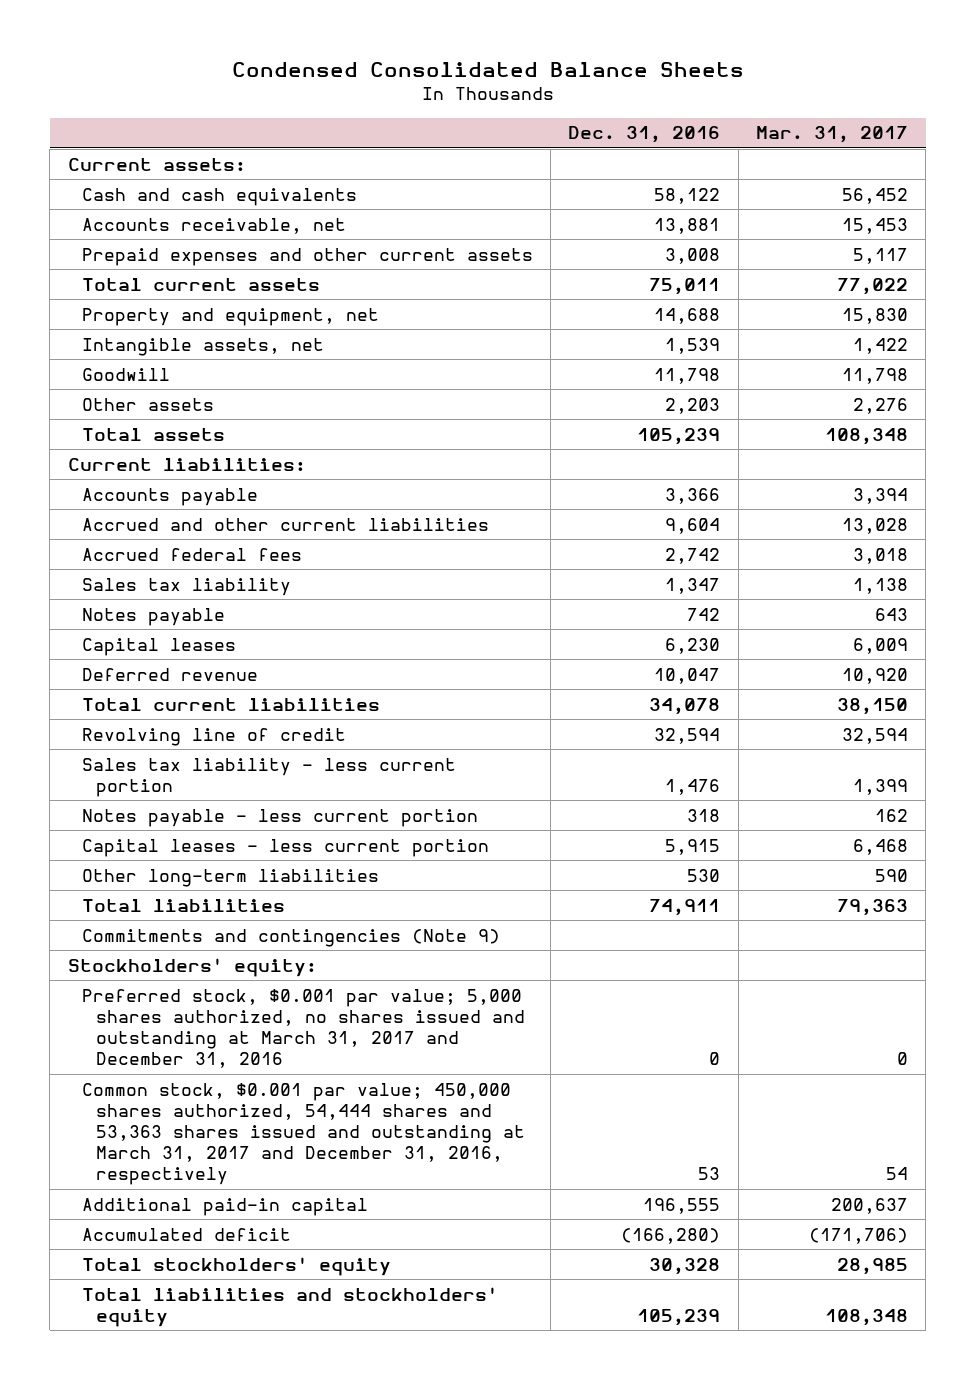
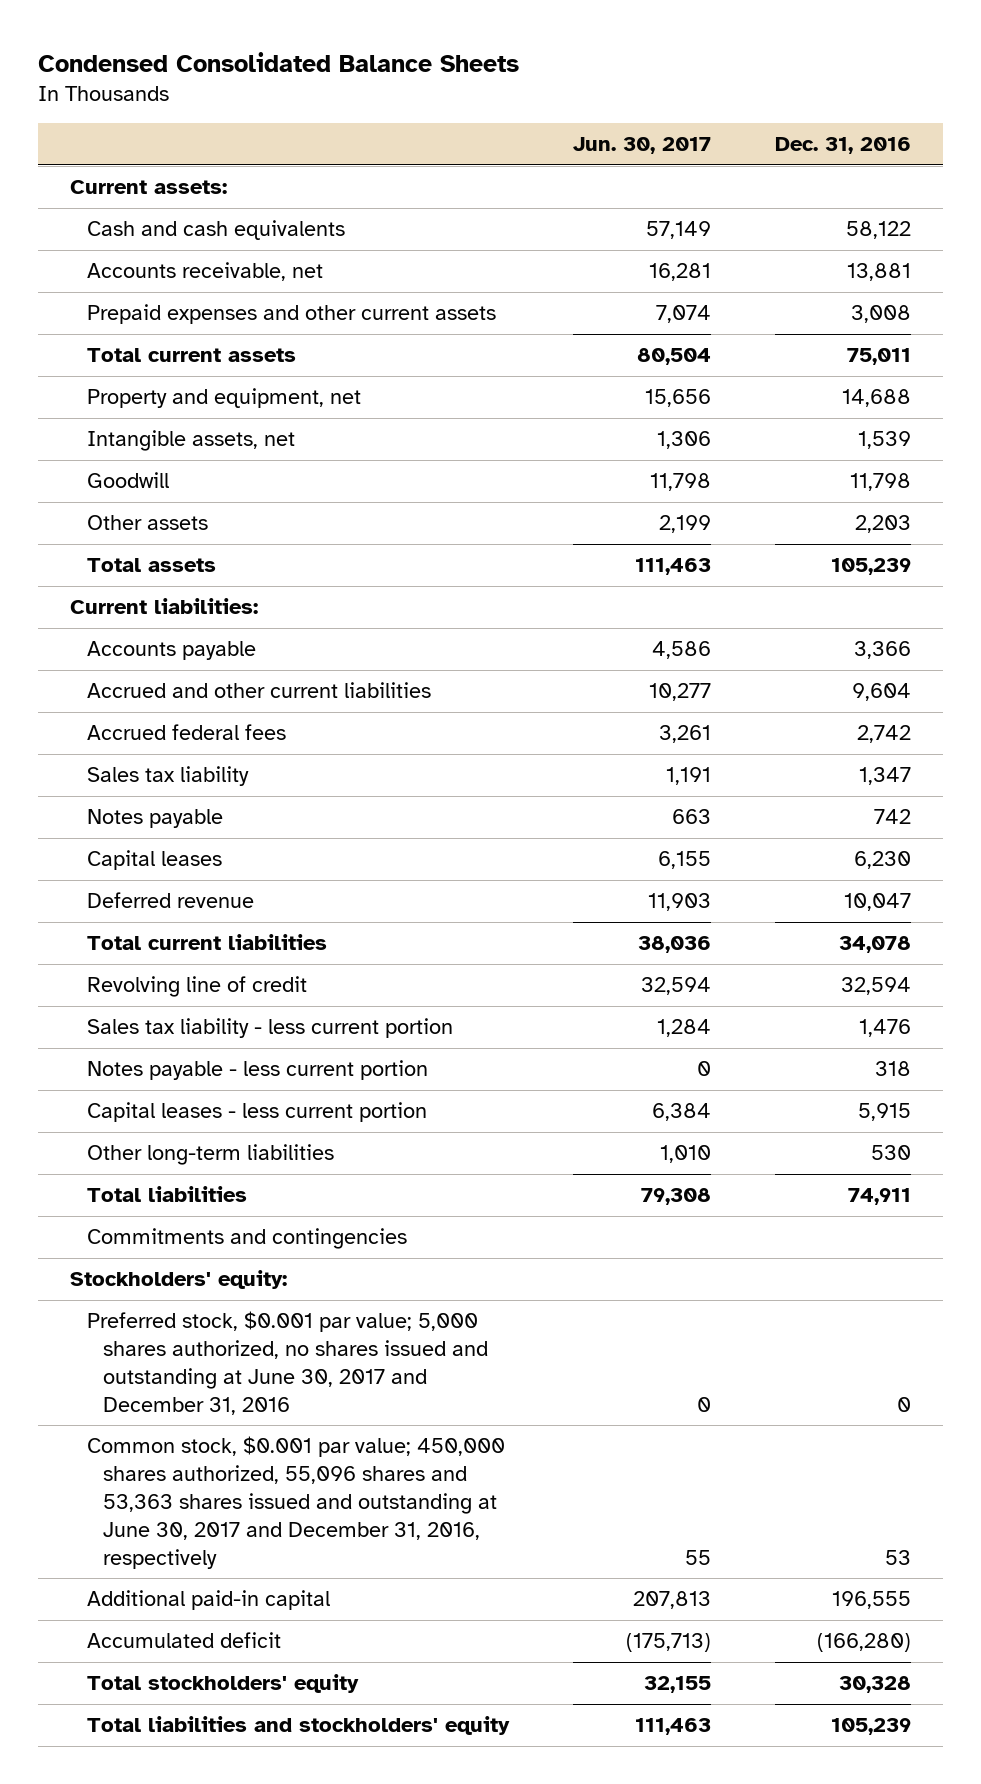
[755,126,908,144] Mar. 31, 2017 -> none
none -> [572,136,711,154] Jun. 30, 2017
[81,928,500,947] Commitments and contingencies (Note 9) -> [86,1228,407,1250] Commitments and contingencies
[81,988,526,1069] Preferred stock, $0.001 par value; 5,000 shares authorized, no shares issued and outstanding at March 31, 2017 and December 31, 2016 -> [86,1311,489,1415] Preferred stock, $0.001 par value; 5,000 shares authorized, no shares issued and outstanding at June 30, 2017 and December 31, 2016
[81,1082,526,1186] Common stock, $0.001 par value; 450,000 shares authorized, 54,444 shares and 53,363 shares issued and outstanding at March 31, 2017 and December 31, 2016, respectively -> [86,1436,505,1569] Common stock, $0.001 par value; 450,000 shares authorized, 55,096 shares and 53,363 shares issued and outstanding at June 30, 2017 and December 31, 2016, respectively

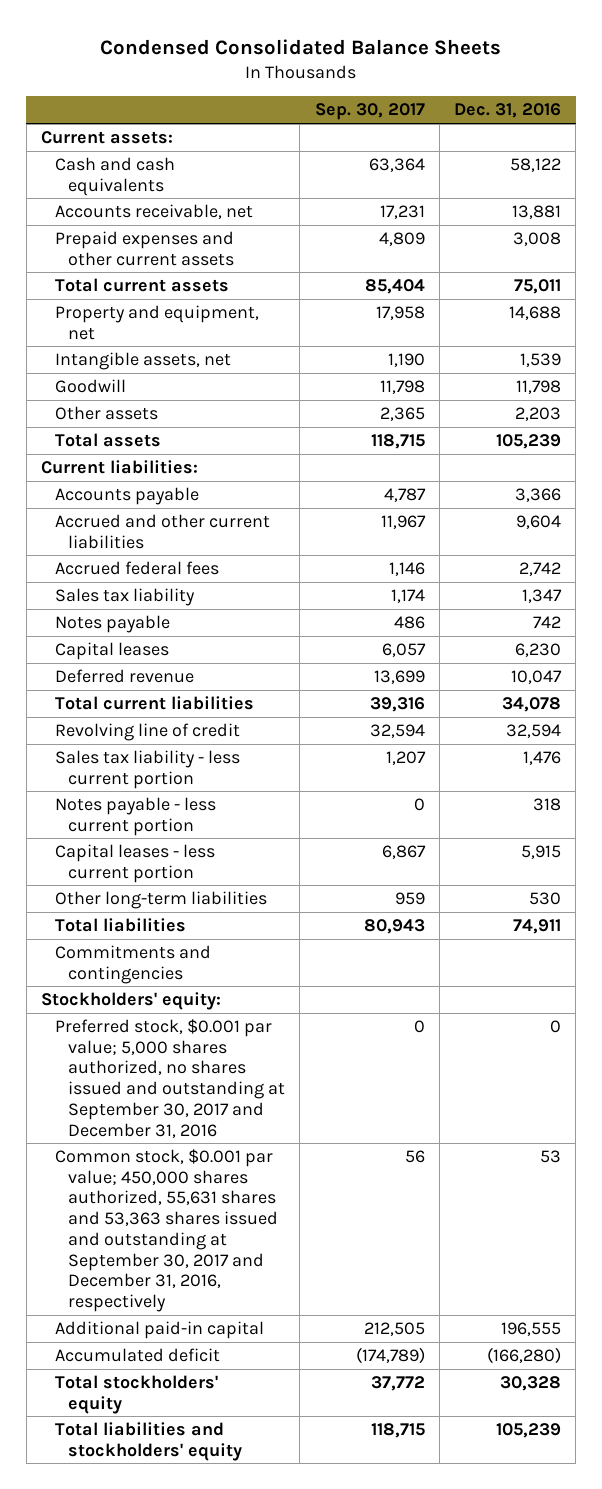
[572,136,711,154] Jun. 30, 2017 -> none
none -> [314,103,425,121] Sep. 30, 2017
[86,1311,489,1415] Preferred stock, $0.001 par value; 5,000 shares authorized, no shares issued and outstanding at June 30, 2017 and December 31, 2016 -> [54,1019,286,1138] Preferred stock, $0.001 par value; 5,000 shares authorized, no shares issued and outstanding at September 30, 2017 and December 31, 2016
[86,1436,505,1569] Common stock, $0.001 par value; 450,000 shares authorized, 55,096 shares and 53,363 shares issued and outstanding at June 30, 2017 and December 31, 2016, respectively -> [54,1149,279,1312] Common stock, $0.001 par value; 450,000 shares authorized, 55,631 shares and 53,363 shares issued and outstanding at September 30, 2017 and December 31, 2016, respectively

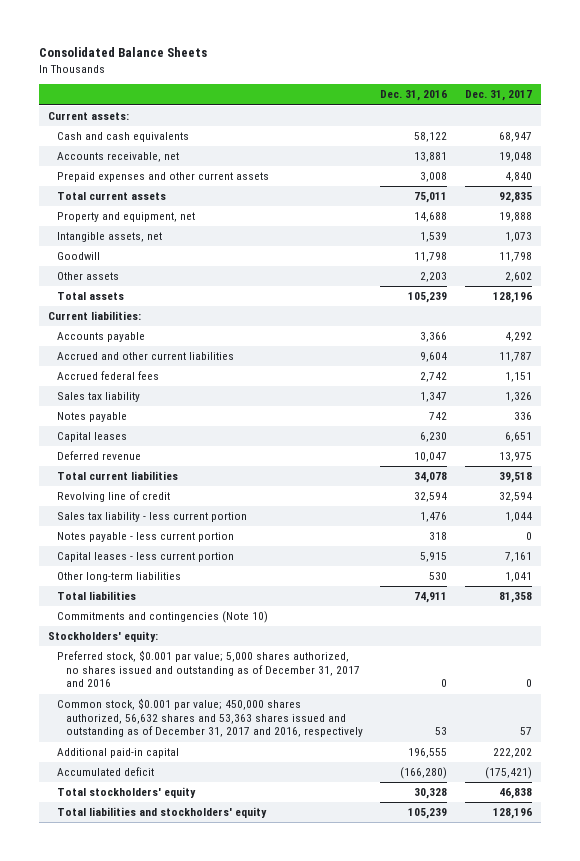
[100,39,502,56] Condensed Consolidated Balance Sheets -> [39,47,208,58] Consolidated Balance Sheets
[314,103,425,121] Sep. 30, 2017 -> none
none -> [464,90,532,102] Dec. 31, 2017
[54,945,211,984] Commitments and contingencies -> [56,611,268,624] Commitments and contingencies (Note 10)
[54,1019,286,1138] Preferred stock, $0.001 par value; 5,000 shares authorized, no shares issued and outstanding at September 30, 2017 and December 31, 2016 -> [56,650,360,688] Preferred stock, $0.001 par value; 5,000 shares authorized, no shares issued and outstanding as of December 31, 2017 and 2016
[54,1149,279,1312] Common stock, $0.001 par value; 450,000 shares authorized, 55,631 shares and 53,363 shares issued and outstanding at September 30, 2017 and December 31, 2016, respectively -> [56,698,363,738] Common stock, $0.001 par value; 450,000 shares authorized, 56,632 shares and 53,363 shares issued and outstanding as of December 31, 2017 and 2016, respectively

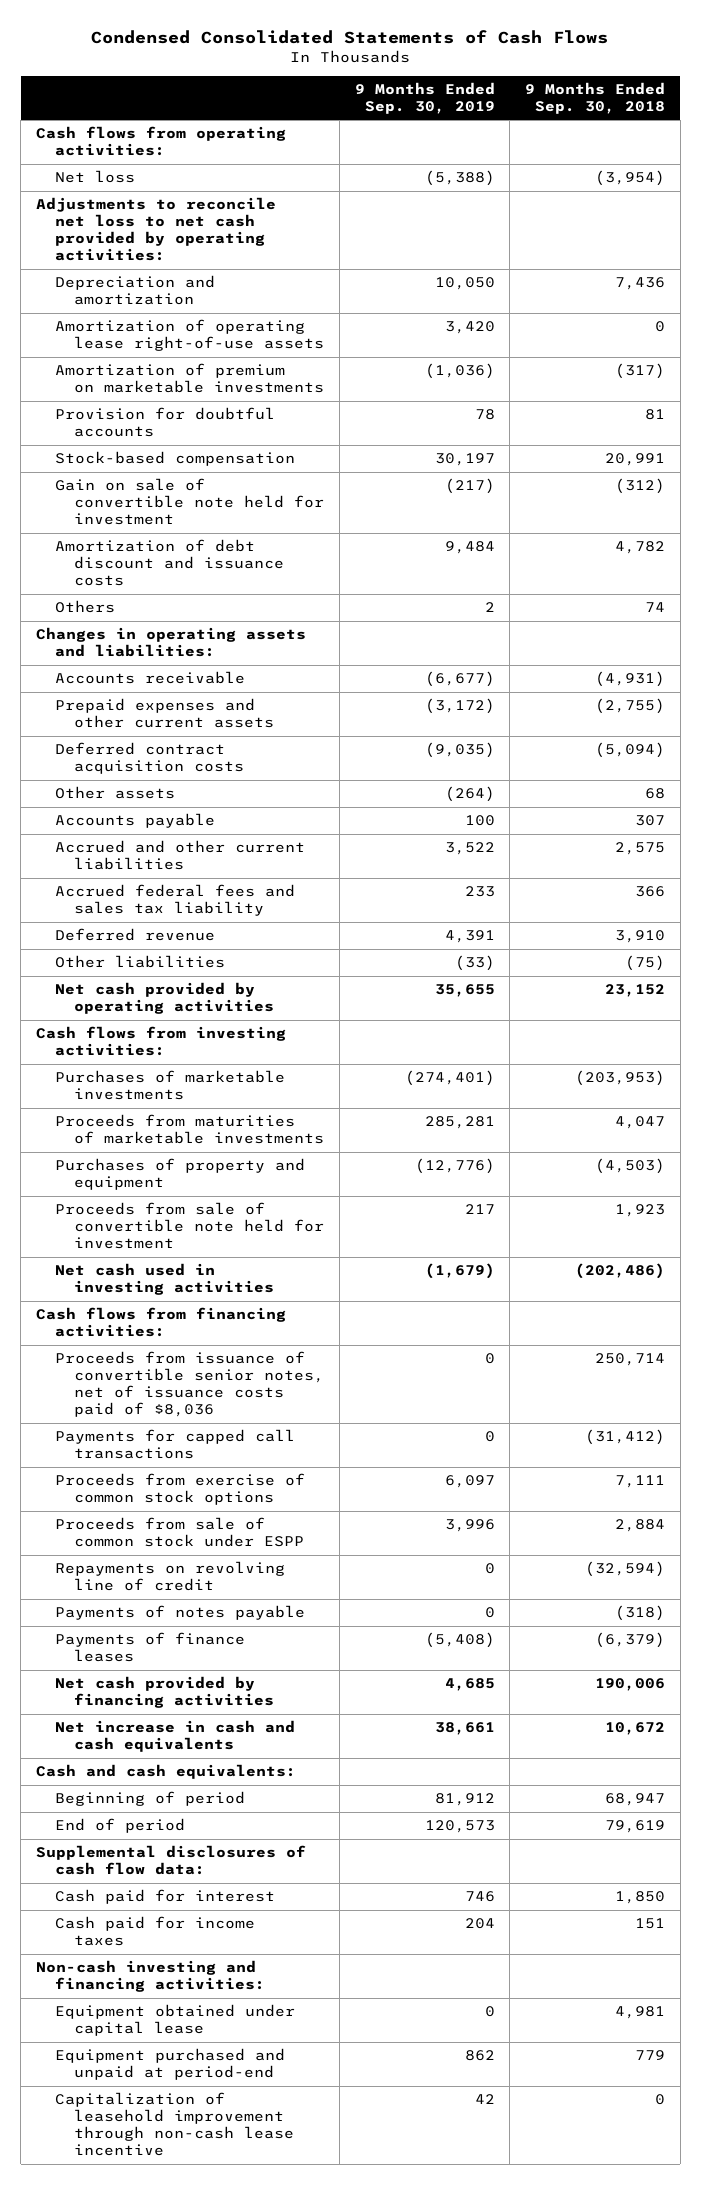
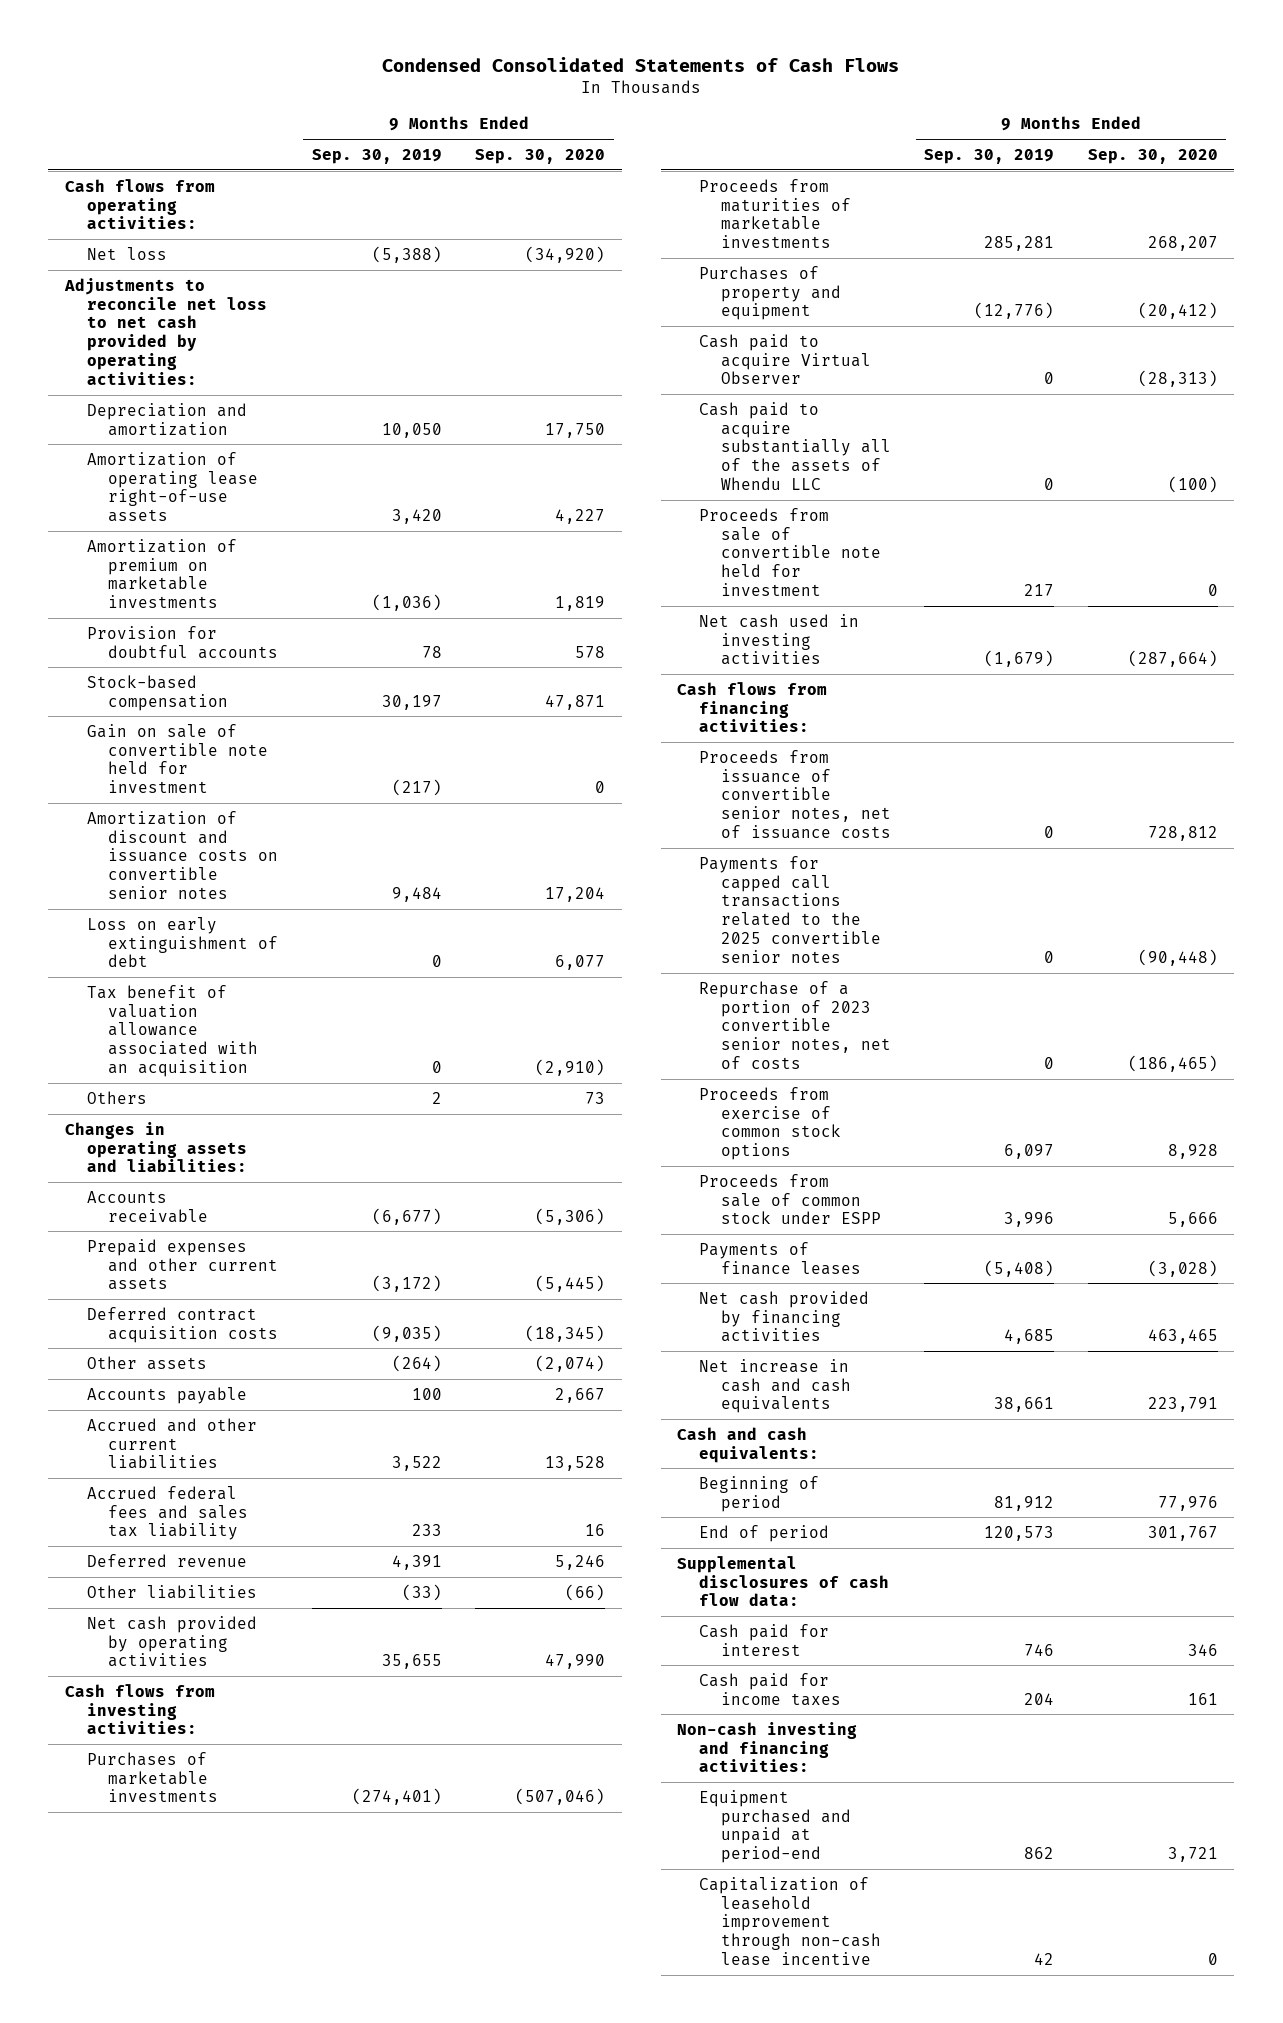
[524,82,665,114] 9 Months Ended Sep. 30, 2018 -> none
none -> [475,148,606,164] Sep. 30, 2020
[55,539,285,587] Amortization of debt discount and issuance costs -> [86,810,279,900] Amortization of discount and issuance costs on convertible senior notes
none -> [86,916,279,968] Loss on early extinguishment of debt
none -> [86,984,259,1078] Tax benefit of valuation allowance associated with an acquisition
none -> [699,333,871,385] Cash paid to acquire Virtual Observer
none -> [699,401,891,491] Cash paid to acquire substantially all of the assets of Whendu LLC
[55,1351,325,1418] Proceeds from issuance of convertible senior notes, net of issuance costs paid of $8,036 -> [699,749,891,840] Proceeds from issuance of convertible senior notes, net of issuance costs
[55,1429,296,1460] Payments for capped call transactions -> [699,855,881,964] Payments for capped call transactions related to the 2025 convertible senior notes
none -> [699,980,891,1070] Repurchase of a portion of 2023 convertible senior notes, net of costs
[55,1561,286,1592] Repayments on revolving line of credit -> none
[55,1605,306,1621] Payments of notes payable -> none
[55,2004,296,2037] Equipment obtained under capital lease -> none

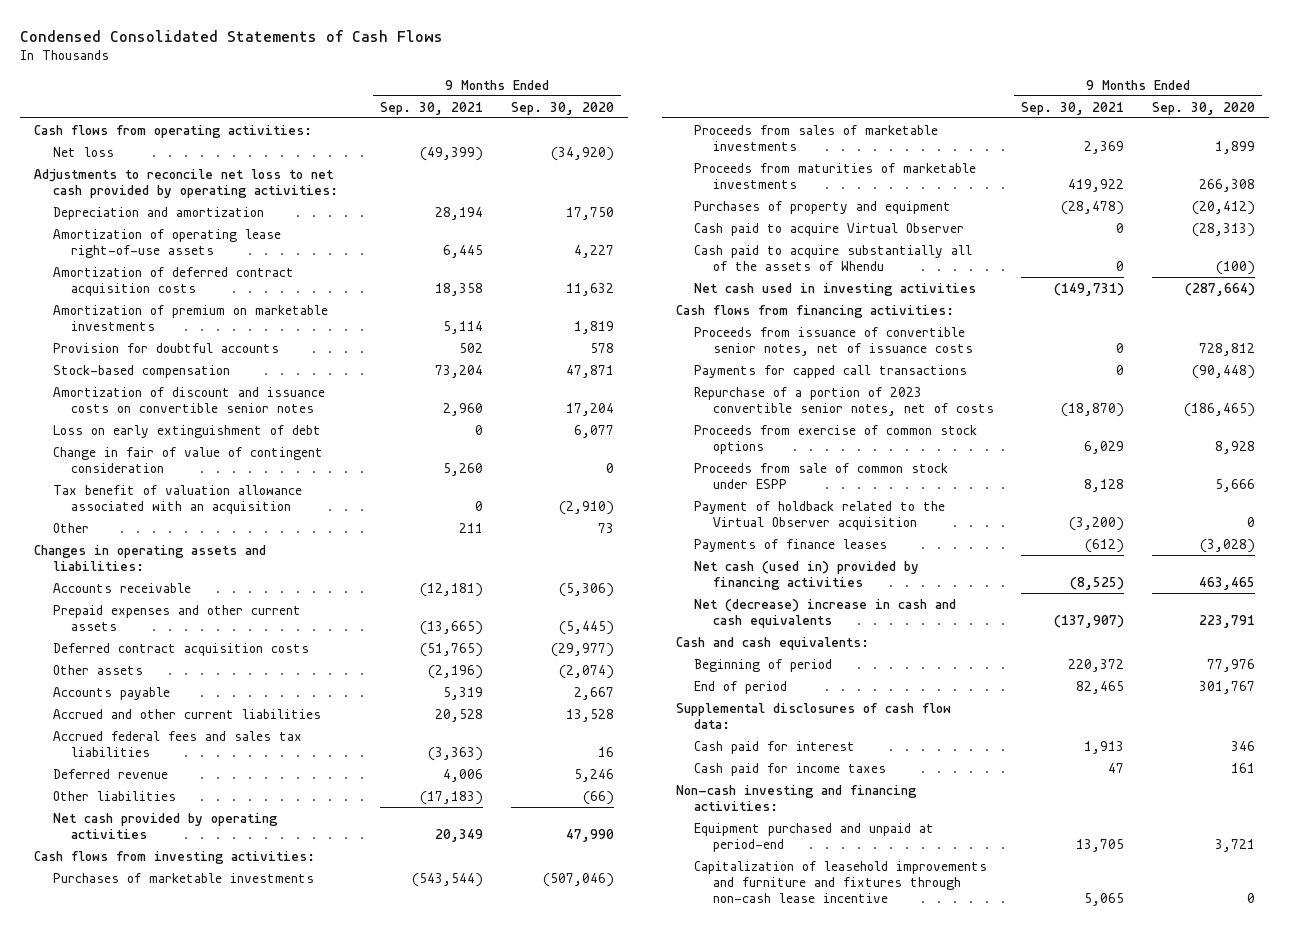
[311,148,442,164] Sep. 30, 2019 -> none
none -> [379,101,483,115] Sep. 30, 2021
none -> [52,266,294,297] Amortization of deferred contract acquisition costs
[86,723,269,794] Gain on sale of convertible note held for investment -> none
none -> [52,446,323,474] Change in fair of value of contingent consideration
[86,1090,147,1104] Others -> [52,522,89,533] Other
[525,1324,606,1342] (18,345) -> [550,642,614,657] (29,977)
[86,1485,249,1541] Accrued federal fees and sales tax liability -> [52,730,302,758] Accrued federal fees and sales tax liabilities
none -> [694,124,939,152] Proceeds from sales of marketable investments
[1147,236,1218,252] 268,207 -> [1198,179,1255,193] 266,308
[699,507,881,597] Proceeds from sale of convertible note held for investment -> none
[699,401,891,491] Cash paid to acquire substantially all of the assets of Whendu LLC -> [694,244,973,272] Cash paid to acquire substantially all of the assets of Whendu
[699,855,881,964] Payments for capped call transactions related to the 2025 convertible senior notes -> [694,364,968,378] Payments for capped call transactions
none -> [694,500,946,531] Payment of holdback related to the Virtual Observer acquisition
[699,1290,870,1343] Net cash provided by financing activities -> [694,560,920,591] Net cash (used in) provided by financing activities
[699,1358,851,1414] Net increase in cash and cash equivalents -> [694,598,957,629] Net (decrease) increase in cash and cash equivalents
[699,1876,881,1967] Capitalization of leasehold improvement through non-cash lease incentive -> [694,860,988,904] Capitalization of leasehold improvements and furniture and fixtures through non-cash lease incentive

